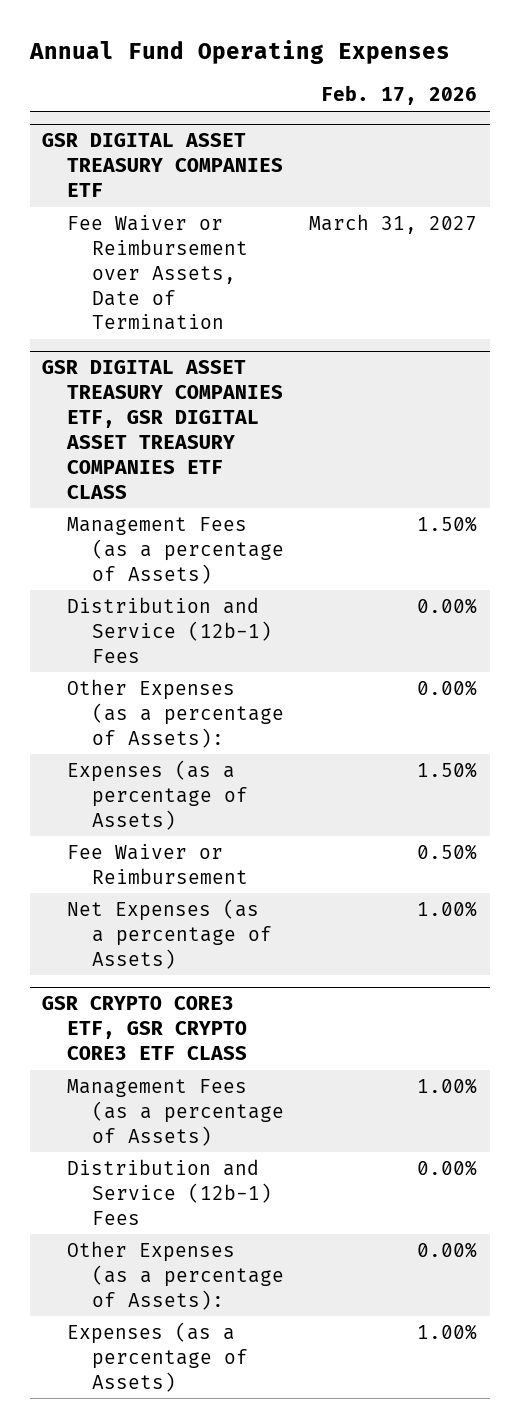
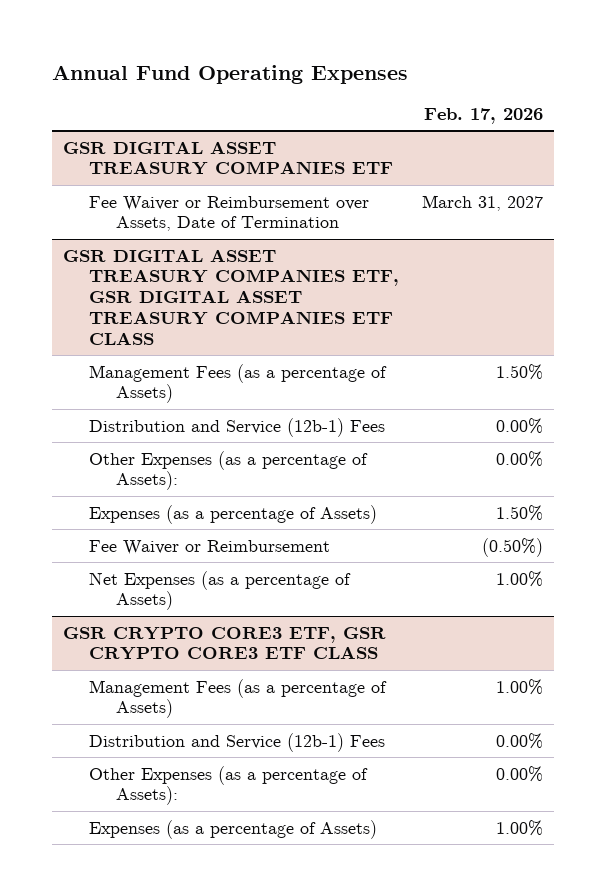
[417,844,478,861] 0.50% -> [482,537,544,557] (0.50%)

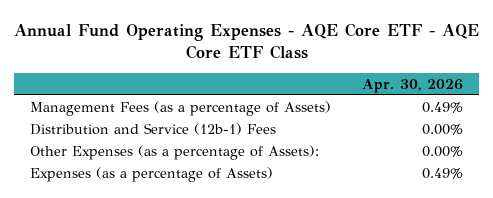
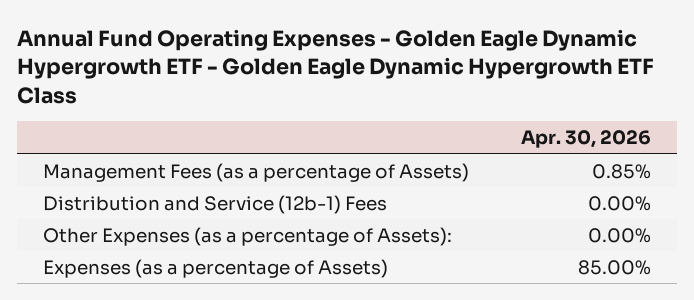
[13,23,479,60] Annual Fund Operating Expenses - AQE Core ETF - AQE Core ETF Class -> [17,28,655,104] Annual Fund Operating Expenses - Golden Eagle Dynamic Hypergrowth ETF - Golden Eagle Dynamic Hypergrowth ETF Class
[422,102,464,114] 0.49% -> [591,163,651,179] 0.85%
[422,168,464,180] 0.49% -> [577,259,651,275] 85.00%

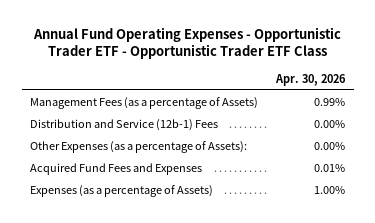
[17,28,655,104] Annual Fund Operating Expenses - Golden Eagle Dynamic Hypergrowth ETF - Golden Eagle Dynamic Hypergrowth ETF Class -> [32,26,341,60] Annual Fund Operating Expenses - Opportunistic Trader ETF - Opportunistic Trader ETF Class
[591,163,651,179] 0.85% -> [313,98,345,107] 0.99%
none -> [30,163,203,176] Acquired Fund Fees and Expenses
[577,259,651,275] 85.00% -> [313,186,345,195] 1.00%

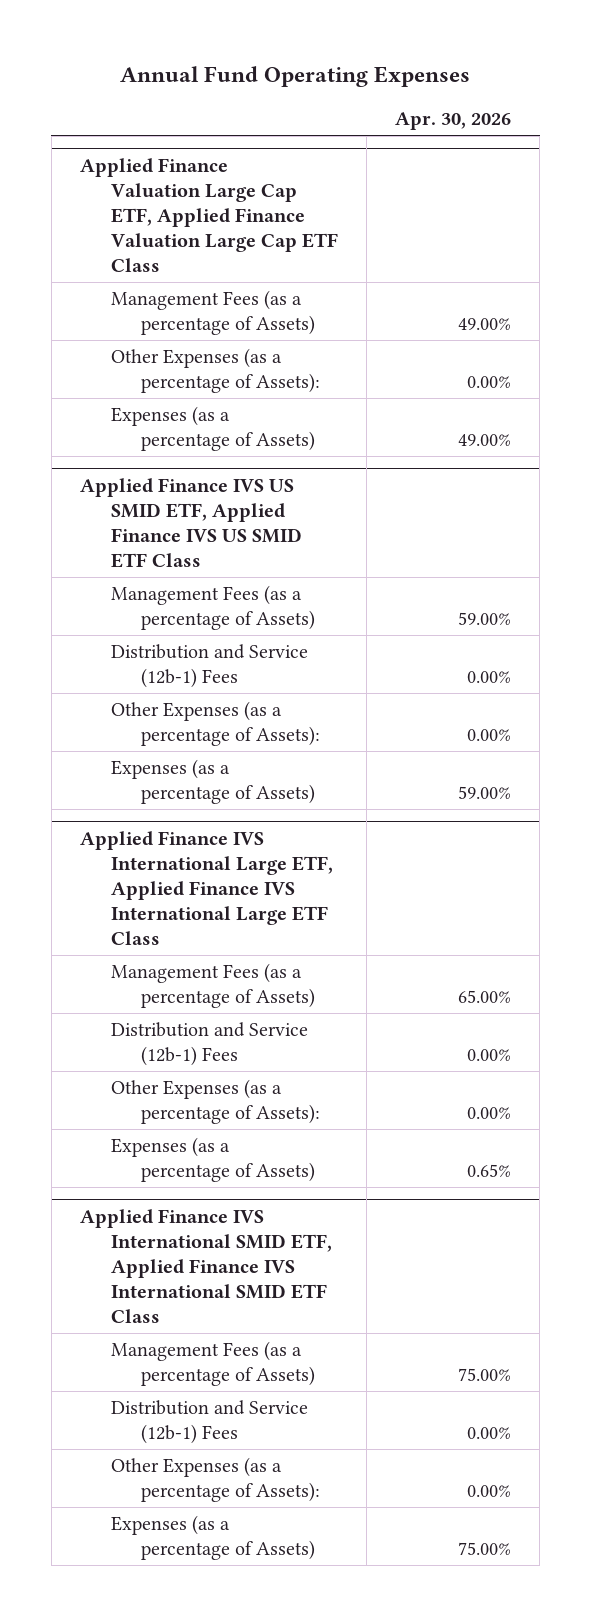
[32,26,341,60] Annual Fund Operating Expenses - Opportunistic Trader ETF - Opportunistic Trader ETF Class -> [120,66,471,88] Annual Fund Operating Expenses
none -> [80,157,338,272] Applied Finance Valuation Large Cap ETF, Applied Finance Valuation Large Cap ETF Class
[313,98,345,107] 0.99% -> [457,318,511,331] 49.00%
none -> [110,348,321,394] Other Expenses (as a percentage of Assets):
none -> [110,406,316,452] Expenses (as a percentage of Assets)
none -> [80,477,302,568] Applied Finance IVS US SMID ETF, Applied Finance IVS US SMID ETF Class
none -> [110,585,316,631] Management Fees (as a percentage of Assets)
[30,163,203,176] Acquired Fund Fees and Expenses -> none
[313,186,345,195] 1.00% -> [457,786,511,800] 59.00%
none -> [80,830,333,945] Applied Finance IVS International Large ETF, Applied Finance IVS International Large ETF Class
none -> [110,963,316,1009] Management Fees (as a percentage of Assets)
none -> [110,1022,308,1067] Distribution and Service (12b-1) Fees
none -> [110,1079,321,1125] Other Expenses (as a percentage of Assets):
none -> [110,1137,316,1183] Expenses (as a percentage of Assets)
none -> [80,1208,332,1323] Applied Finance IVS International SMID ETF, Applied Finance IVS International SMID ETF Class
none -> [110,1341,316,1387] Management Fees (as a percentage of Assets)
none -> [110,1400,308,1445] Distribution and Service (12b-1) Fees
none -> [110,1457,321,1503] Other Expenses (as a percentage of Assets):
none -> [110,1515,316,1561] Expenses (as a percentage of Assets)

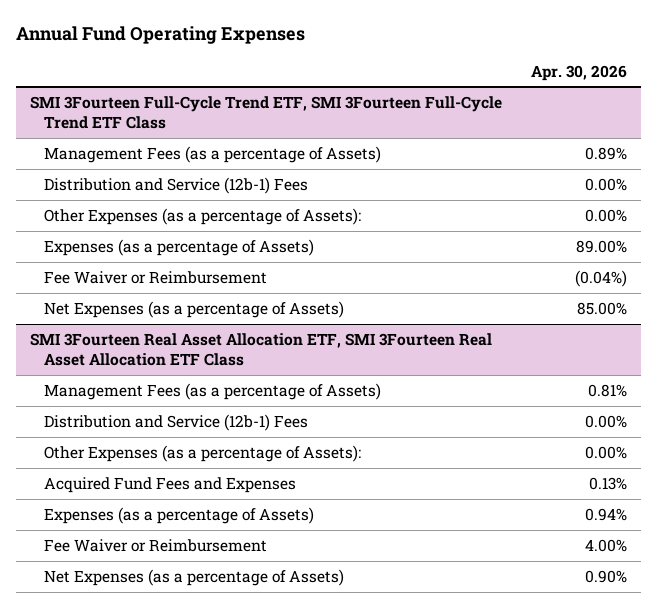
[80,157,338,272] Applied Finance Valuation Large Cap ETF, Applied Finance Valuation Large Cap ETF Class -> none
[110,348,321,394] Other Expenses (as a percentage of Assets): -> none
[110,406,316,452] Expenses (as a percentage of Assets) -> none
[80,477,302,568] Applied Finance IVS US SMID ETF, Applied Finance IVS US SMID ETF Class -> none
[110,585,316,631] Management Fees (as a percentage of Assets) -> none
[110,644,308,689] Distribution and Service (12b-1) Fees -> none
[110,701,321,747] Other Expenses (as a percentage of Assets): -> none
[110,759,316,805] Expenses (as a percentage of Assets) -> none
[80,830,333,945] Applied Finance IVS International Large ETF, Applied Finance IVS International Large ETF Class -> none
[110,963,316,1009] Management Fees (as a percentage of Assets) -> none
none -> [30,96,503,130] SMI 3Fourteen Full-Cycle Trend ETF, SMI 3Fourteen Full-Cycle Trend ETF Class
[457,318,511,331] 49.00% -> [584,147,627,161] 0.89%
[80,1208,332,1323] Applied Finance IVS International SMID ETF, Applied Finance IVS International SMID ETF Class -> none
[466,1164,511,1178] 0.65% -> [575,240,627,254] 89.00%
none -> [44,271,268,285] Fee Waiver or Reimbursement
none -> [44,301,345,319] Net Expenses (as a percentage of Assets)
none -> [30,333,493,367] SMI 3Fourteen Real Asset Allocation ETF, SMI 3Fourteen Real Asset Allocation ETF Class
[457,1368,511,1382] 75.00% -> [587,384,627,398] 0.81%
none -> [44,477,297,494] Acquired Fund Fees and Expenses
[457,1542,511,1556] 75.00% -> [584,508,627,522] 0.94%
none -> [44,539,268,553] Fee Waiver or Reimbursement
none -> [44,569,345,587] Net Expenses (as a percentage of Assets)

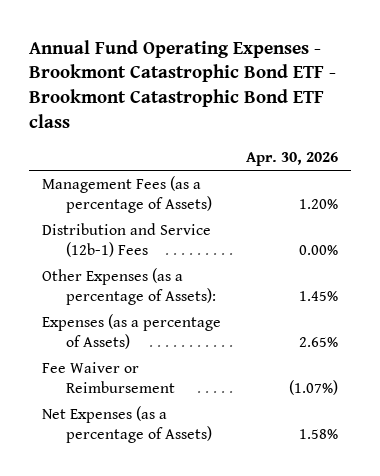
[15,25,305,44] Annual Fund Operating Expenses -> [28,39,336,129] Annual Fund Operating Expenses - Brookmont Catastrophic Bond ETF - Brookmont Catastrophic Bond ETF class
[30,96,503,130] SMI 3Fourteen Full-Cycle Trend ETF, SMI 3Fourteen Full-Cycle Trend ETF Class -> none
[44,177,309,195] Distribution and Service (12b-1) Fees -> none
[44,208,362,226] Other Expenses (as a percentage of Assets): -> none
[44,239,315,257] Expenses (as a percentage of Assets) -> none
[44,271,268,285] Fee Waiver or Reimbursement -> none
[44,301,345,319] Net Expenses (as a percentage of Assets) -> none
[30,333,493,367] SMI 3Fourteen Real Asset Allocation ETF, SMI 3Fourteen Real Asset Allocation ETF Class -> none
[44,383,382,401] Management Fees (as a percentage of Assets) -> none
[584,147,627,161] 0.89% -> [298,198,338,209] 1.20%
[44,477,297,494] Acquired Fund Fees and Expenses -> none
[584,446,627,460] 0.00% -> [298,290,338,301] 1.45%
[584,508,627,522] 0.94% -> [298,336,338,347] 2.65%
[584,539,627,553] 4.00% -> [288,379,338,395] (1.07%)
[584,570,627,584] 0.90% -> [298,428,338,439] 1.58%

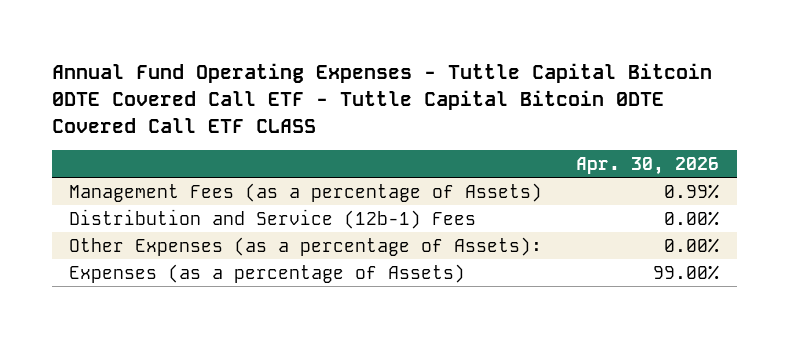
[28,39,336,129] Annual Fund Operating Expenses - Brookmont Catastrophic Bond ETF - Brookmont Catastrophic Bond ETF class -> [52,62,713,133] Annual Fund Operating Expenses - Tuttle Capital Bitcoin 0DTE Covered Call ETF - Tuttle Capital Bitcoin 0DTE Covered Call ETF CLASS
[298,198,338,209] 1.20% -> [664,183,720,199] 0.99%
[41,362,175,393] Fee Waiver or Reimbursement -> none
[41,406,212,443] Net Expenses (as a percentage of Assets) -> none
[298,290,338,301] 1.45% -> [664,237,720,253] 0.00%
[298,336,338,347] 2.65% -> [653,264,720,280] 99.00%

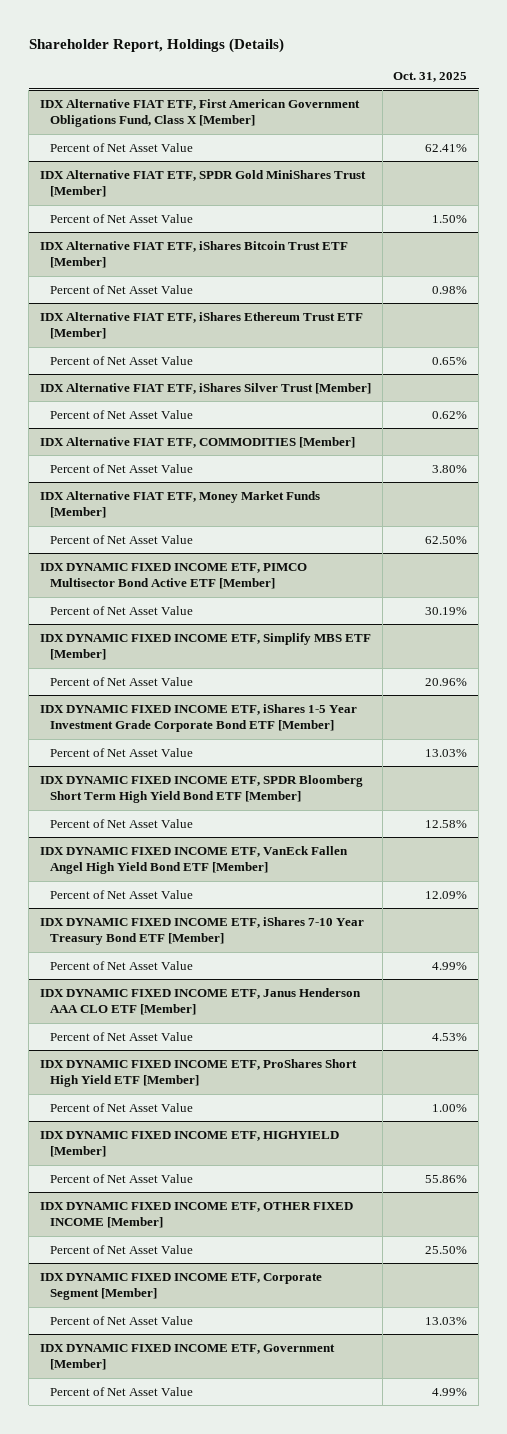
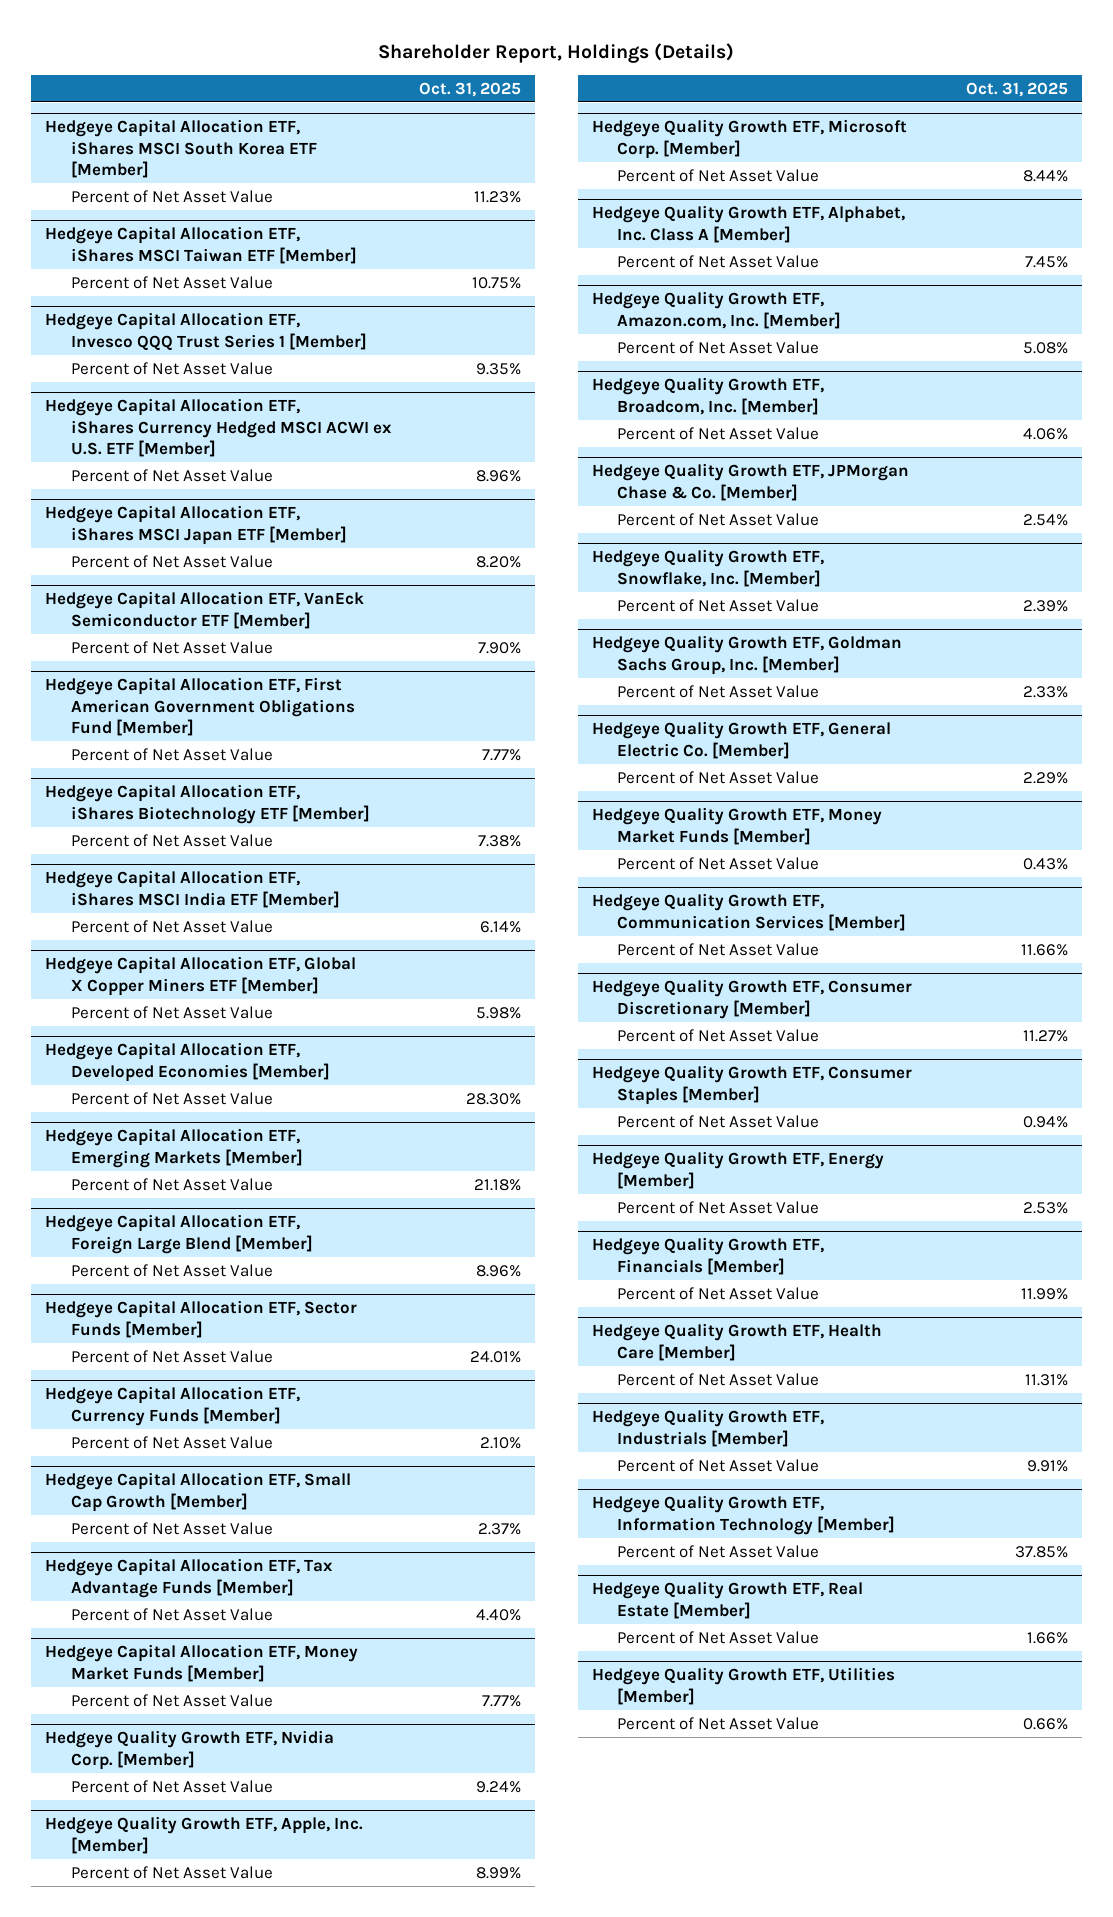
[39,98,360,128] IDX Alternative FIAT ETF, First American Government Obligations Fund, Class X [Member] -> none
[39,169,366,198] IDX Alternative FIAT ETF, SPDR Gold MiniShares Trust [Member] -> none
[39,240,348,269] IDX Alternative FIAT ETF, iShares Bitcoin Trust ETF [Member] -> none
[39,311,363,340] IDX Alternative FIAT ETF, iShares Ethereum Trust ETF [Member] -> none
[39,382,371,394] IDX Alternative FIAT ETF, iShares Silver Trust [Member] -> none
[39,436,355,448] IDX Alternative FIAT ETF, COMMODITIES [Member] -> none
[39,490,320,519] IDX Alternative FIAT ETF, Money Market Funds [Member] -> none
[39,562,307,590] IDX DYNAMIC FIXED INCOME ETF, PIMCO Multisector Bond Active ETF [Member] -> none
[39,632,371,661] IDX DYNAMIC FIXED INCOME ETF, Simplify MBS ETF [Member] -> none
[39,703,357,733] IDX DYNAMIC FIXED INCOME ETF, iShares 1-5 Year Investment Grade Corporate Bond ETF [Member] -> none
[39,774,363,804] IDX DYNAMIC FIXED INCOME ETF, SPDR Bloomberg Short Term High Yield Bond ETF [Member] -> none
[39,845,348,875] IDX DYNAMIC FIXED INCOME ETF, VanEck Fallen Angel High Yield Bond ETF [Member] -> none
[39,916,364,946] IDX DYNAMIC FIXED INCOME ETF, iShares 7-10 Year Treasury Bond ETF [Member] -> none
[39,987,361,1016] IDX DYNAMIC FIXED INCOME ETF, Janus Henderson AAA CLO ETF [Member] -> none
[39,1058,357,1088] IDX DYNAMIC FIXED INCOME ETF, ProShares Short High Yield ETF [Member] -> none
[39,1130,339,1158] IDX DYNAMIC FIXED INCOME ETF, HIGHYIELD [Member] -> none
[39,1201,353,1229] IDX DYNAMIC FIXED INCOME ETF, OTHER FIXED INCOME [Member] -> none
[39,1272,322,1301] IDX DYNAMIC FIXED INCOME ETF, Corporate Segment [Member] -> none
[39,1343,335,1371] IDX DYNAMIC FIXED INCOME ETF, Government [Member] -> none
none -> [45,119,317,179] Hedgeye Capital Allocation ETF, iShares MSCI South Korea ETF [Member]
[425,143,468,152] 62.41% -> [474,190,522,203] 11.23%
none -> [45,226,357,264] Hedgeye Capital Allocation ETF, iShares MSCI Taiwan ETF [Member]
[432,214,468,223] 1.50% -> [472,276,522,289] 10.75%
none -> [45,312,367,351] Hedgeye Capital Allocation ETF, Invesco QQQ Trust Series 1 [Member]
[432,285,468,294] 0.98% -> [476,362,522,375] 9.35%
none -> [45,398,392,458] Hedgeye Capital Allocation ETF, iShares Currency Hedged MSCI ACWI ex U.S. ETF [Member]
[432,356,468,365] 0.65% -> [476,469,522,482] 8.96%
none -> [45,505,347,545] Hedgeye Capital Allocation ETF, iShares MSCI Japan ETF [Member]
[432,410,468,419] 0.62% -> [476,555,522,568] 8.20%
none -> [45,591,365,629] Hedgeye Capital Allocation ETF, VanEck Semiconductor ETF [Member]
[432,464,468,473] 3.80% -> [478,641,522,654] 7.90%
none -> [45,677,355,737] Hedgeye Capital Allocation ETF, First American Government Obligations Fund [Member]
[425,535,468,544] 62.50% -> [482,748,522,761] 7.77%
none -> [45,784,370,824] Hedgeye Capital Allocation ETF, iShares Biotechnology ETF [Member]
[425,606,468,615] 30.19% -> [478,834,522,847] 7.38%
none -> [45,870,340,908] Hedgeye Capital Allocation ETF, iShares MSCI India ETF [Member]
[425,677,468,686] 20.96% -> [480,920,522,933] 6.14%
none -> [45,956,357,996] Hedgeye Capital Allocation ETF, Global X Copper Miners ETF [Member]
[425,748,468,757] 13.03% -> [476,1006,522,1019] 5.98%
none -> [45,1042,330,1082] Hedgeye Capital Allocation ETF, Developed Economies [Member]
[425,819,468,828] 12.58% -> [466,1092,522,1105] 28.30%
none -> [45,1128,303,1168] Hedgeye Capital Allocation ETF, Emerging Markets [Member]
[425,890,468,899] 12.09% -> [474,1178,522,1191] 21.18%
none -> [45,1214,313,1254] Hedgeye Capital Allocation ETF, Foreign Large Blend [Member]
[432,961,468,970] 4.99% -> [476,1264,522,1277] 8.96%
none -> [45,1300,358,1338] Hedgeye Capital Allocation ETF, Sector Funds [Member]
[432,1032,468,1041] 4.53% -> [470,1350,522,1363] 24.01%
none -> [45,1386,301,1426] Hedgeye Capital Allocation ETF, Currency Funds [Member]
[432,1103,468,1112] 1.00% -> [480,1436,522,1449] 2.10%
none -> [45,1472,352,1512] Hedgeye Capital Allocation ETF, Small Cap Growth [Member]
[425,1174,468,1183] 55.86% -> [478,1522,522,1535] 2.37%
none -> [45,1558,334,1598] Hedgeye Capital Allocation ETF, Tax Advantage Funds [Member]
[425,1245,468,1254] 25.50% -> [476,1608,522,1621] 4.40%
none -> [45,1644,359,1682] Hedgeye Capital Allocation ETF, Money Market Funds [Member]
[425,1316,468,1325] 13.03% -> [482,1694,522,1707] 7.77%
none -> [45,1730,335,1770] Hedgeye Quality Growth ETF, Nvidia Corp. [Member]
[432,1387,468,1396] 4.99% -> [476,1780,522,1793] 9.24%
none -> [45,1816,364,1854] Hedgeye Quality Growth ETF, Apple, Inc. [Member]
none -> [70,1865,273,1879] Percent of Net Asset Value
none -> [591,119,907,159] Hedgeye Quality Growth ETF, Microsoft Corp. [Member]
none -> [617,168,820,182] Percent of Net Asset Value
none -> [591,205,905,243] Hedgeye Quality Growth ETF, Alphabet, Inc. Class A [Member]
none -> [617,254,820,268] Percent of Net Asset Value
none -> [591,291,842,329] Hedgeye Quality Growth ETF, Amazon.com, Inc. [Member]
none -> [617,340,820,354] Percent of Net Asset Value
none -> [591,377,824,415] Hedgeye Quality Growth ETF, Broadcom, Inc. [Member]
none -> [617,426,820,440] Percent of Net Asset Value
none -> [591,463,909,501] Hedgeye Quality Growth ETF, JPMorgan Chase & Co. [Member]
none -> [617,512,820,526] Percent of Net Asset Value
none -> [591,549,824,587] Hedgeye Quality Growth ETF, Snowflake, Inc. [Member]
none -> [617,598,820,612] Percent of Net Asset Value
none -> [591,635,902,675] Hedgeye Quality Growth ETF, Goldman Sachs Group, Inc. [Member]
none -> [617,684,820,698] Percent of Net Asset Value
none -> [591,721,891,759] Hedgeye Quality Growth ETF, General Electric Co. [Member]
none -> [617,770,820,784] Percent of Net Asset Value
none -> [591,807,882,845] Hedgeye Quality Growth ETF, Money Market Funds [Member]
none -> [617,856,820,870] Percent of Net Asset Value
none -> [591,893,907,931] Hedgeye Quality Growth ETF, Communication Services [Member]
none -> [617,942,820,956] Percent of Net Asset Value
none -> [591,979,912,1019] Hedgeye Quality Growth ETF, Consumer Discretionary [Member]
none -> [617,1028,820,1042] Percent of Net Asset Value
none -> [591,1065,912,1105] Hedgeye Quality Growth ETF, Consumer Staples [Member]
none -> [617,1114,820,1128] Percent of Net Asset Value
none -> [591,1151,884,1189] Hedgeye Quality Growth ETF, Energy [Member]
none -> [617,1200,820,1214] Percent of Net Asset Value
none -> [591,1237,824,1275] Hedgeye Quality Growth ETF, Financials [Member]
none -> [617,1286,820,1300] Percent of Net Asset Value
none -> [591,1323,882,1361] Hedgeye Quality Growth ETF, Health Care [Member]
none -> [617,1372,820,1386] Percent of Net Asset Value
none -> [591,1409,824,1447] Hedgeye Quality Growth ETF, Industrials [Member]
none -> [617,1458,820,1472] Percent of Net Asset Value
none -> [591,1495,896,1535] Hedgeye Quality Growth ETF, Information Technology [Member]
none -> [617,1544,820,1558] Percent of Net Asset Value
none -> [591,1581,863,1619] Hedgeye Quality Growth ETF, Real Estate [Member]
none -> [617,1630,820,1644] Percent of Net Asset Value
none -> [591,1667,895,1705] Hedgeye Quality Growth ETF, Utilities [Member]
none -> [617,1716,820,1730] Percent of Net Asset Value

